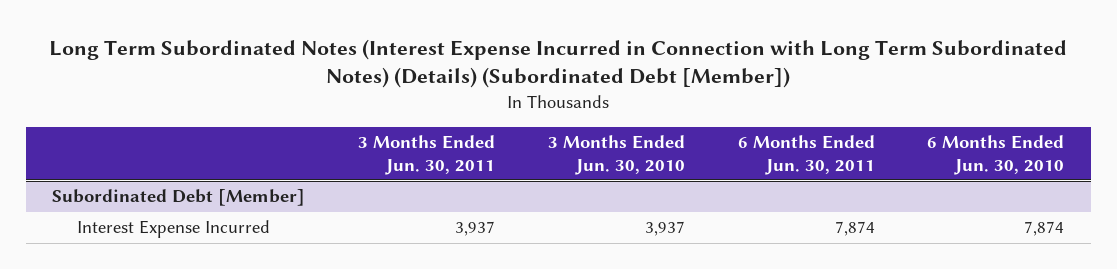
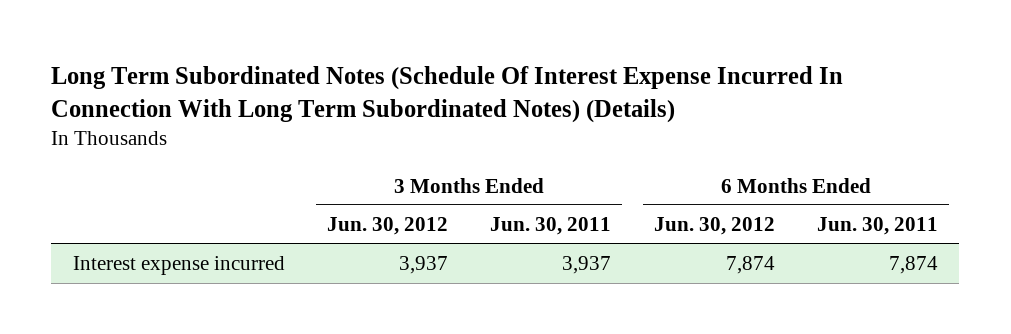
[49,38,1068,89] Long Term Subordinated Notes (Interest Expense Incurred in Connection with Long Term Subordinated Notes) (Details) (Subordinated Debt [Member]) -> [51,66,844,123] Long Term Subordinated Notes (Schedule Of Interest Expense Incurred In Connection With Long Term Subordinated Notes) (Details)
[547,135,685,175] 3 Months Ended Jun. 30, 2010 -> none
[927,135,1065,175] 6 Months Ended Jun. 30, 2010 -> none
none -> [326,217,448,236] Jun. 30, 2012
none -> [653,217,775,236] Jun. 30, 2012
[52,189,306,207] Subordinated Debt [Member] -> none
[77,220,271,239] Interest Expense Incurred -> [72,256,285,276] Interest expense incurred

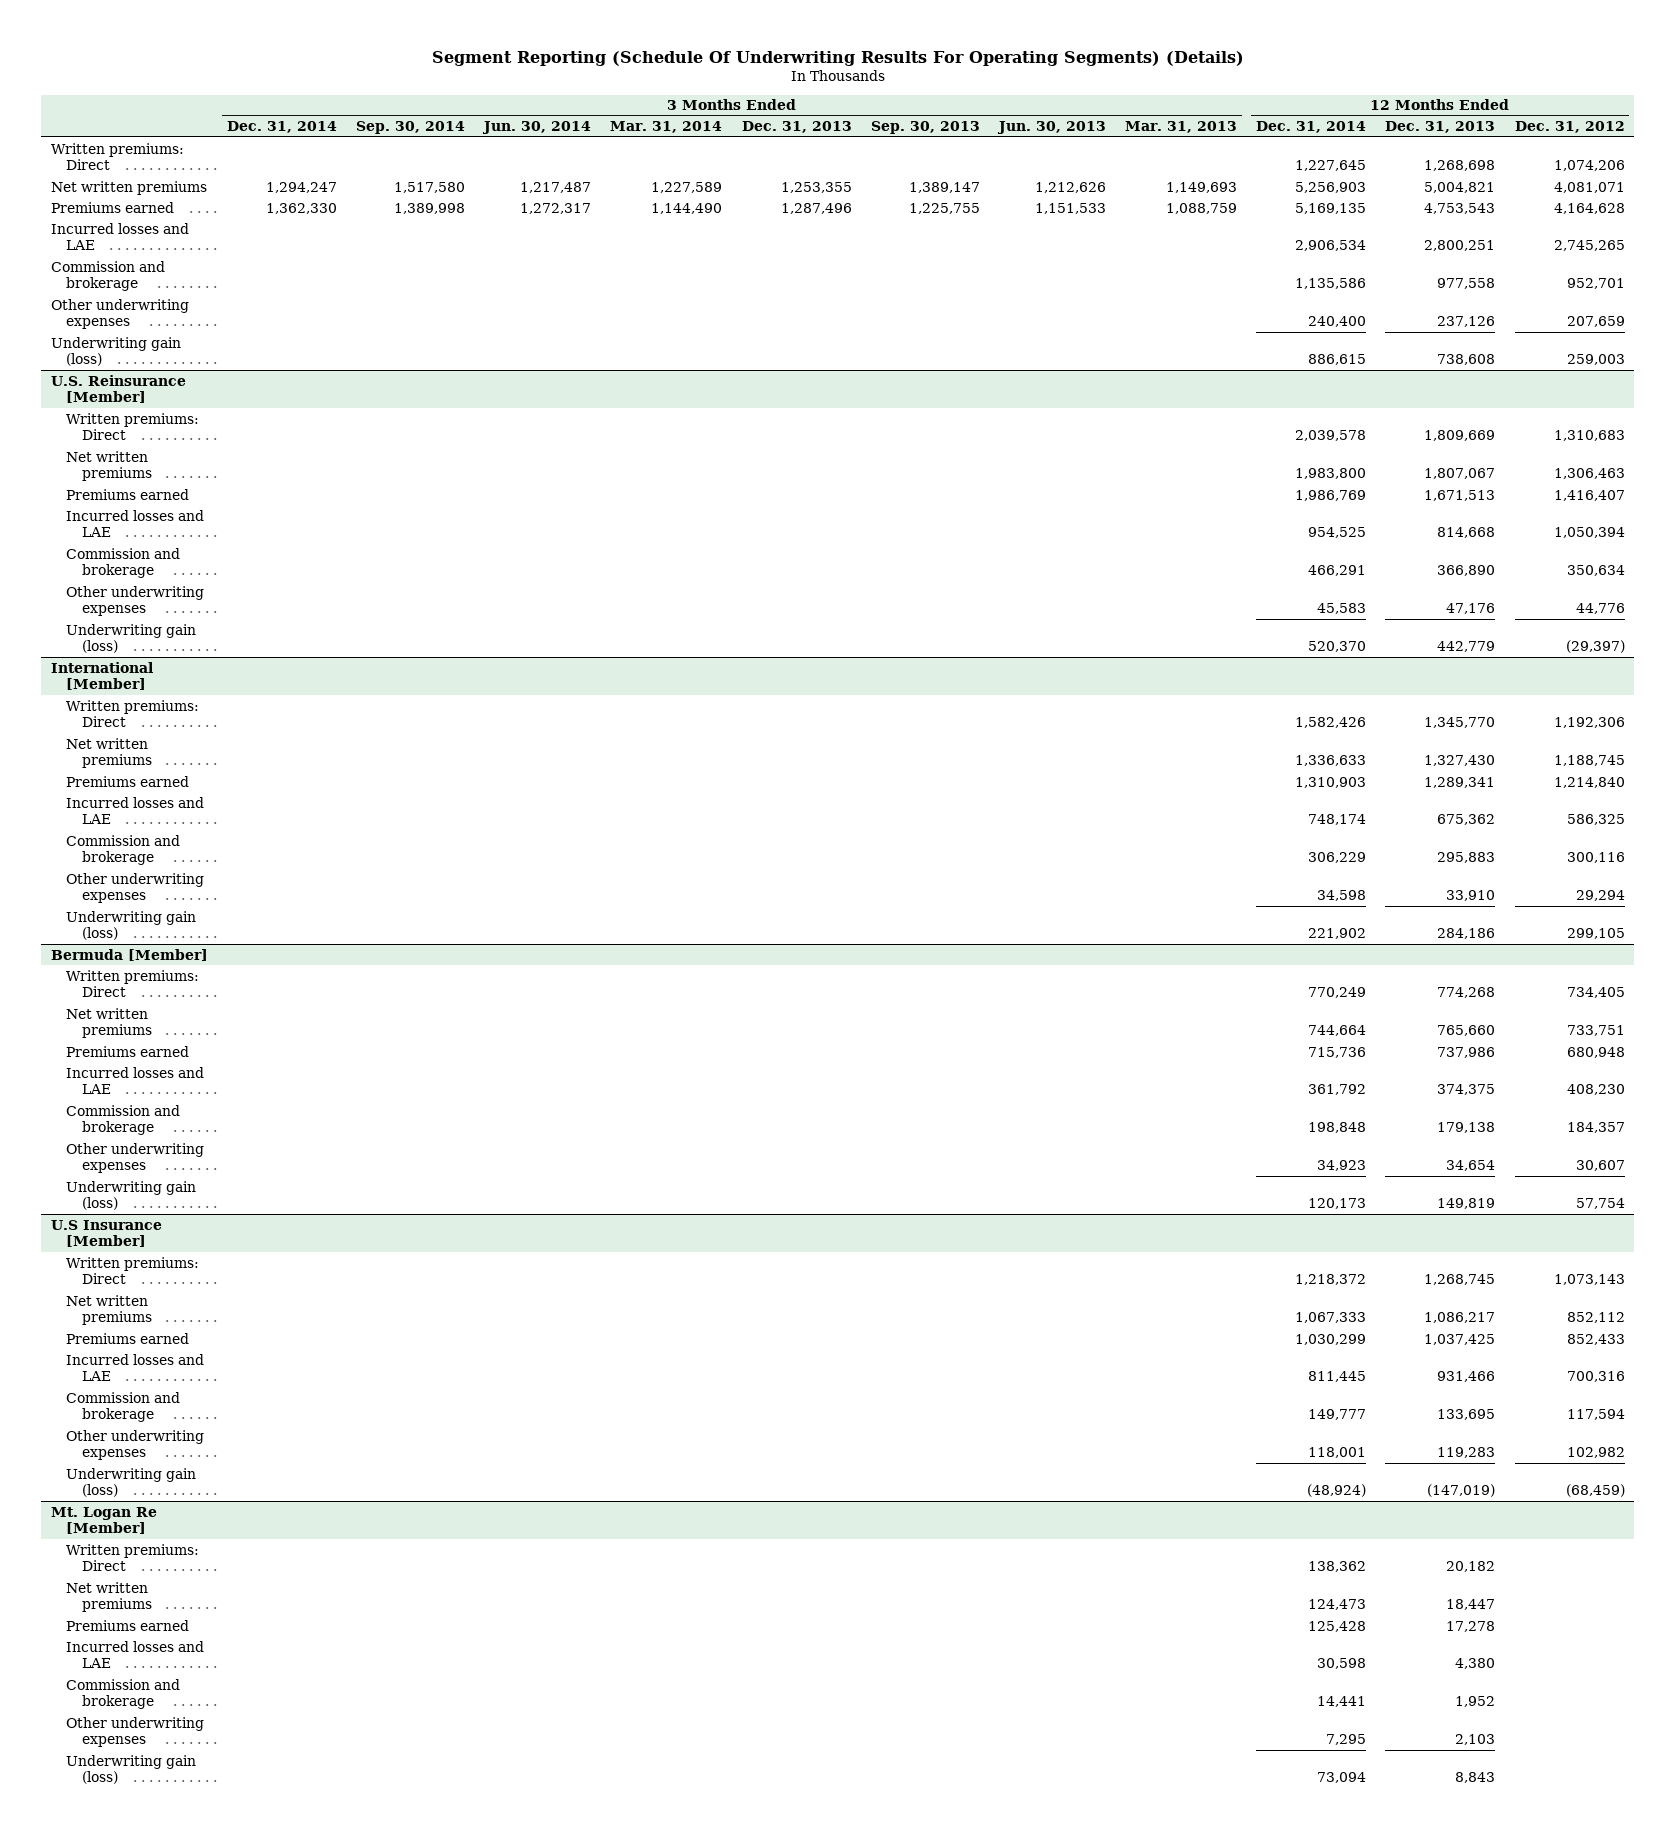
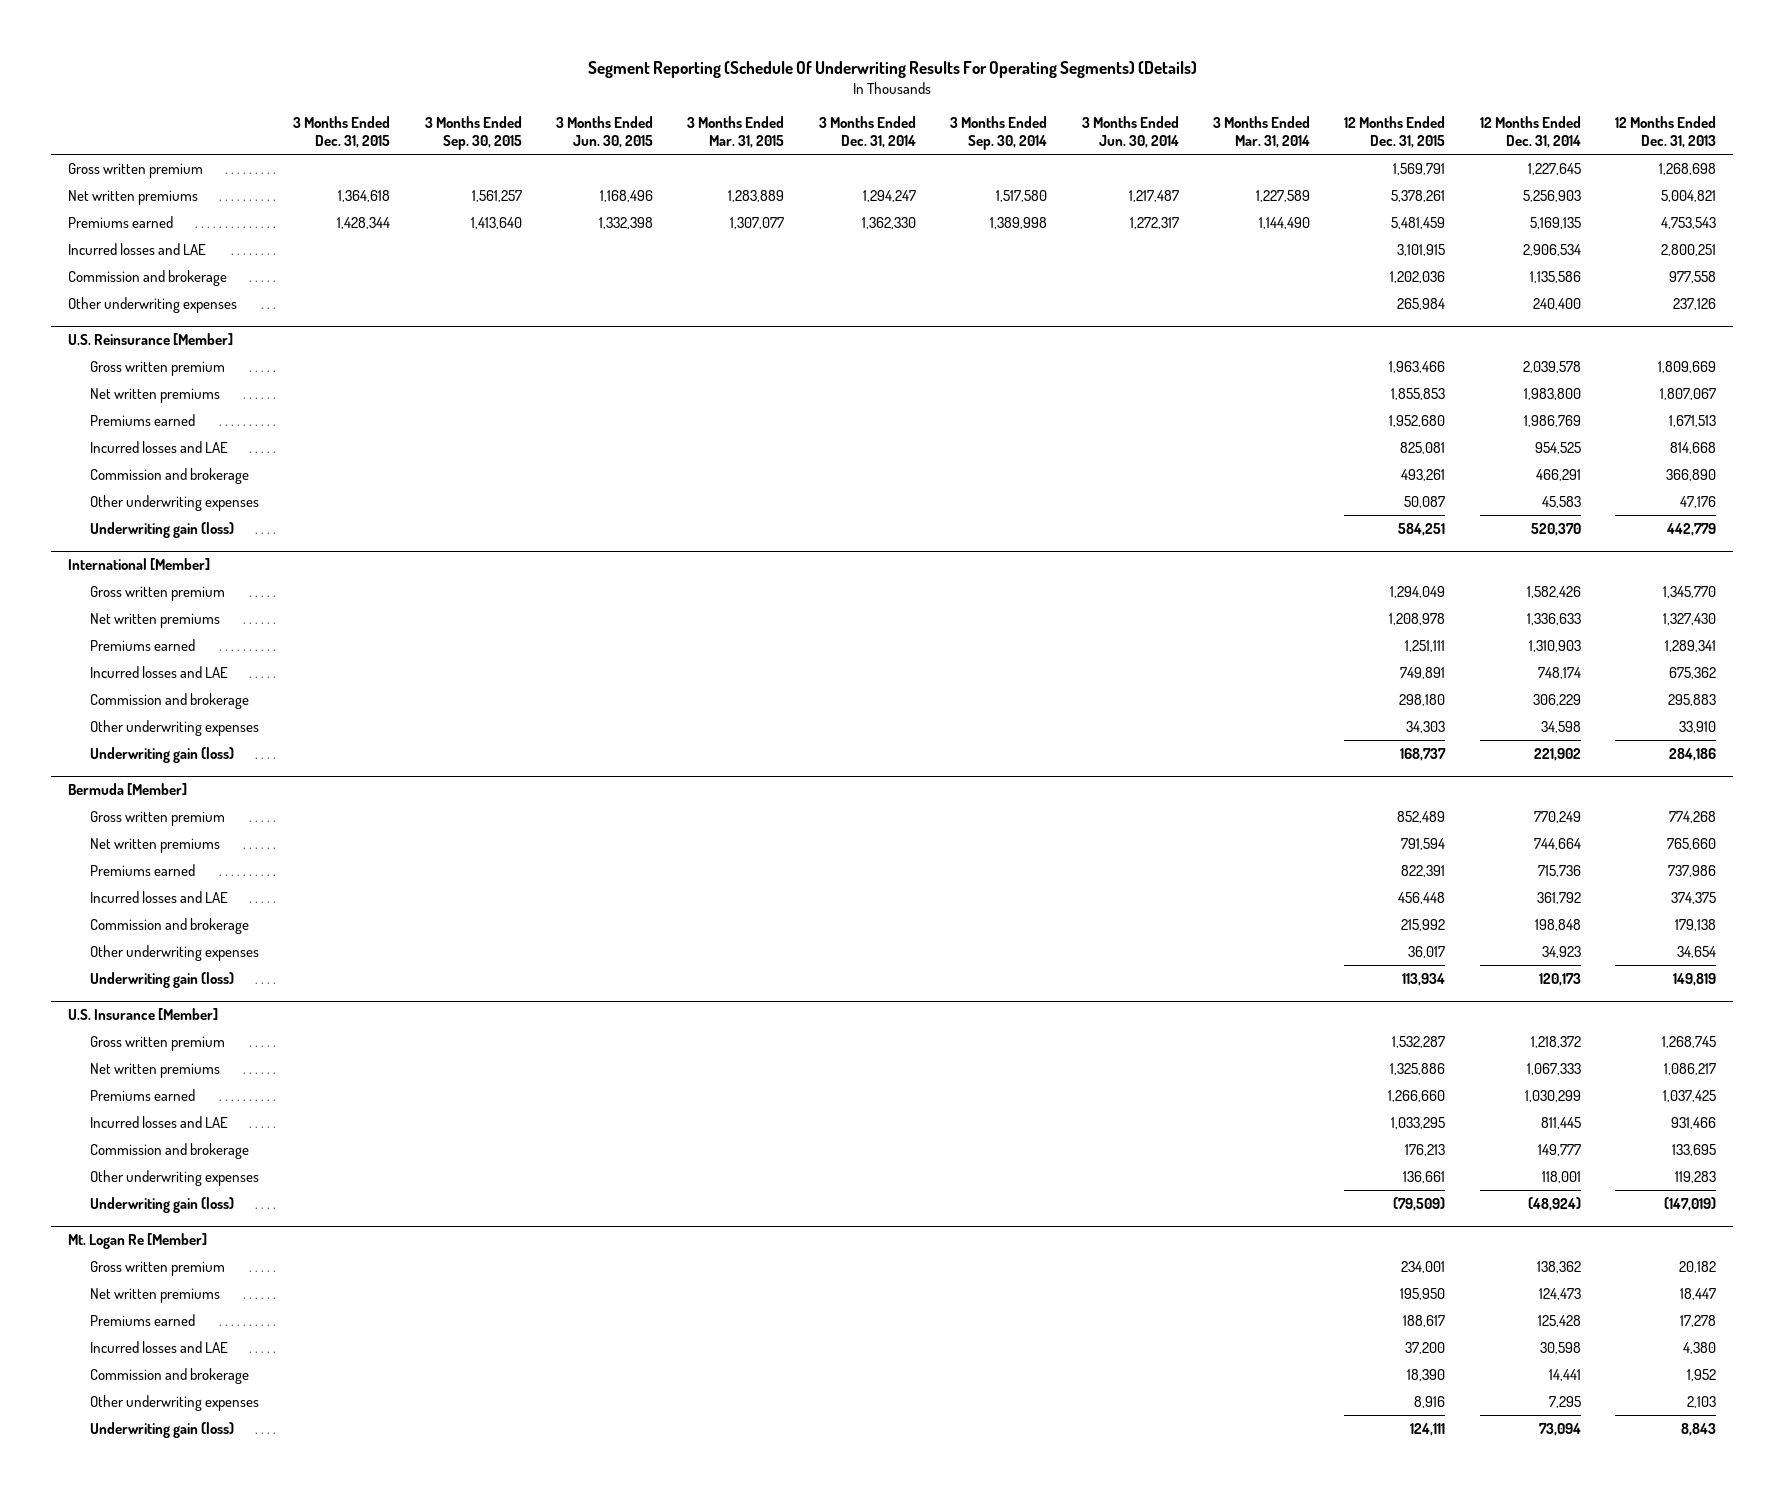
[741,121,852,134] Dec. 31, 2013 -> none
[870,121,980,135] Sep. 30, 2013 -> none
[996,121,1106,135] Jun. 30, 2013 -> none
[1125,121,1238,134] Mar. 31, 2013 -> none
[1514,121,1625,134] Dec. 31, 2012 -> none
none -> [293,115,391,148] 3 Months Ended Dec. 31, 2015
none -> [424,115,522,150] 3 Months Ended Sep. 30, 2015
none -> [556,115,654,148] 3 Months Ended Jun. 30, 2015
none -> [687,115,785,148] 3 Months Ended Mar. 31, 2015
none -> [1344,115,1446,148] 12 Months Ended Dec. 31, 2015
[50,142,184,171] Written premiums: Direct -> [68,162,204,178] Gross written premium
[50,336,181,367] Underwriting gain (loss) -> none
[66,412,200,441] Written premiums: Direct -> [89,360,225,376] Gross written premium
[66,699,200,728] Written premiums: Direct -> [89,585,225,601] Gross written premium
[66,969,200,998] Written premiums: Direct -> [89,810,225,826] Gross written premium
[50,1219,162,1248] U.S Insurance [Member] -> [68,1008,219,1021] U.S. Insurance [Member]
[66,1256,200,1285] Written premiums: Direct -> [89,1035,225,1051] Gross written premium
[66,1543,200,1572] Written premiums: Direct -> [89,1260,225,1276] Gross written premium

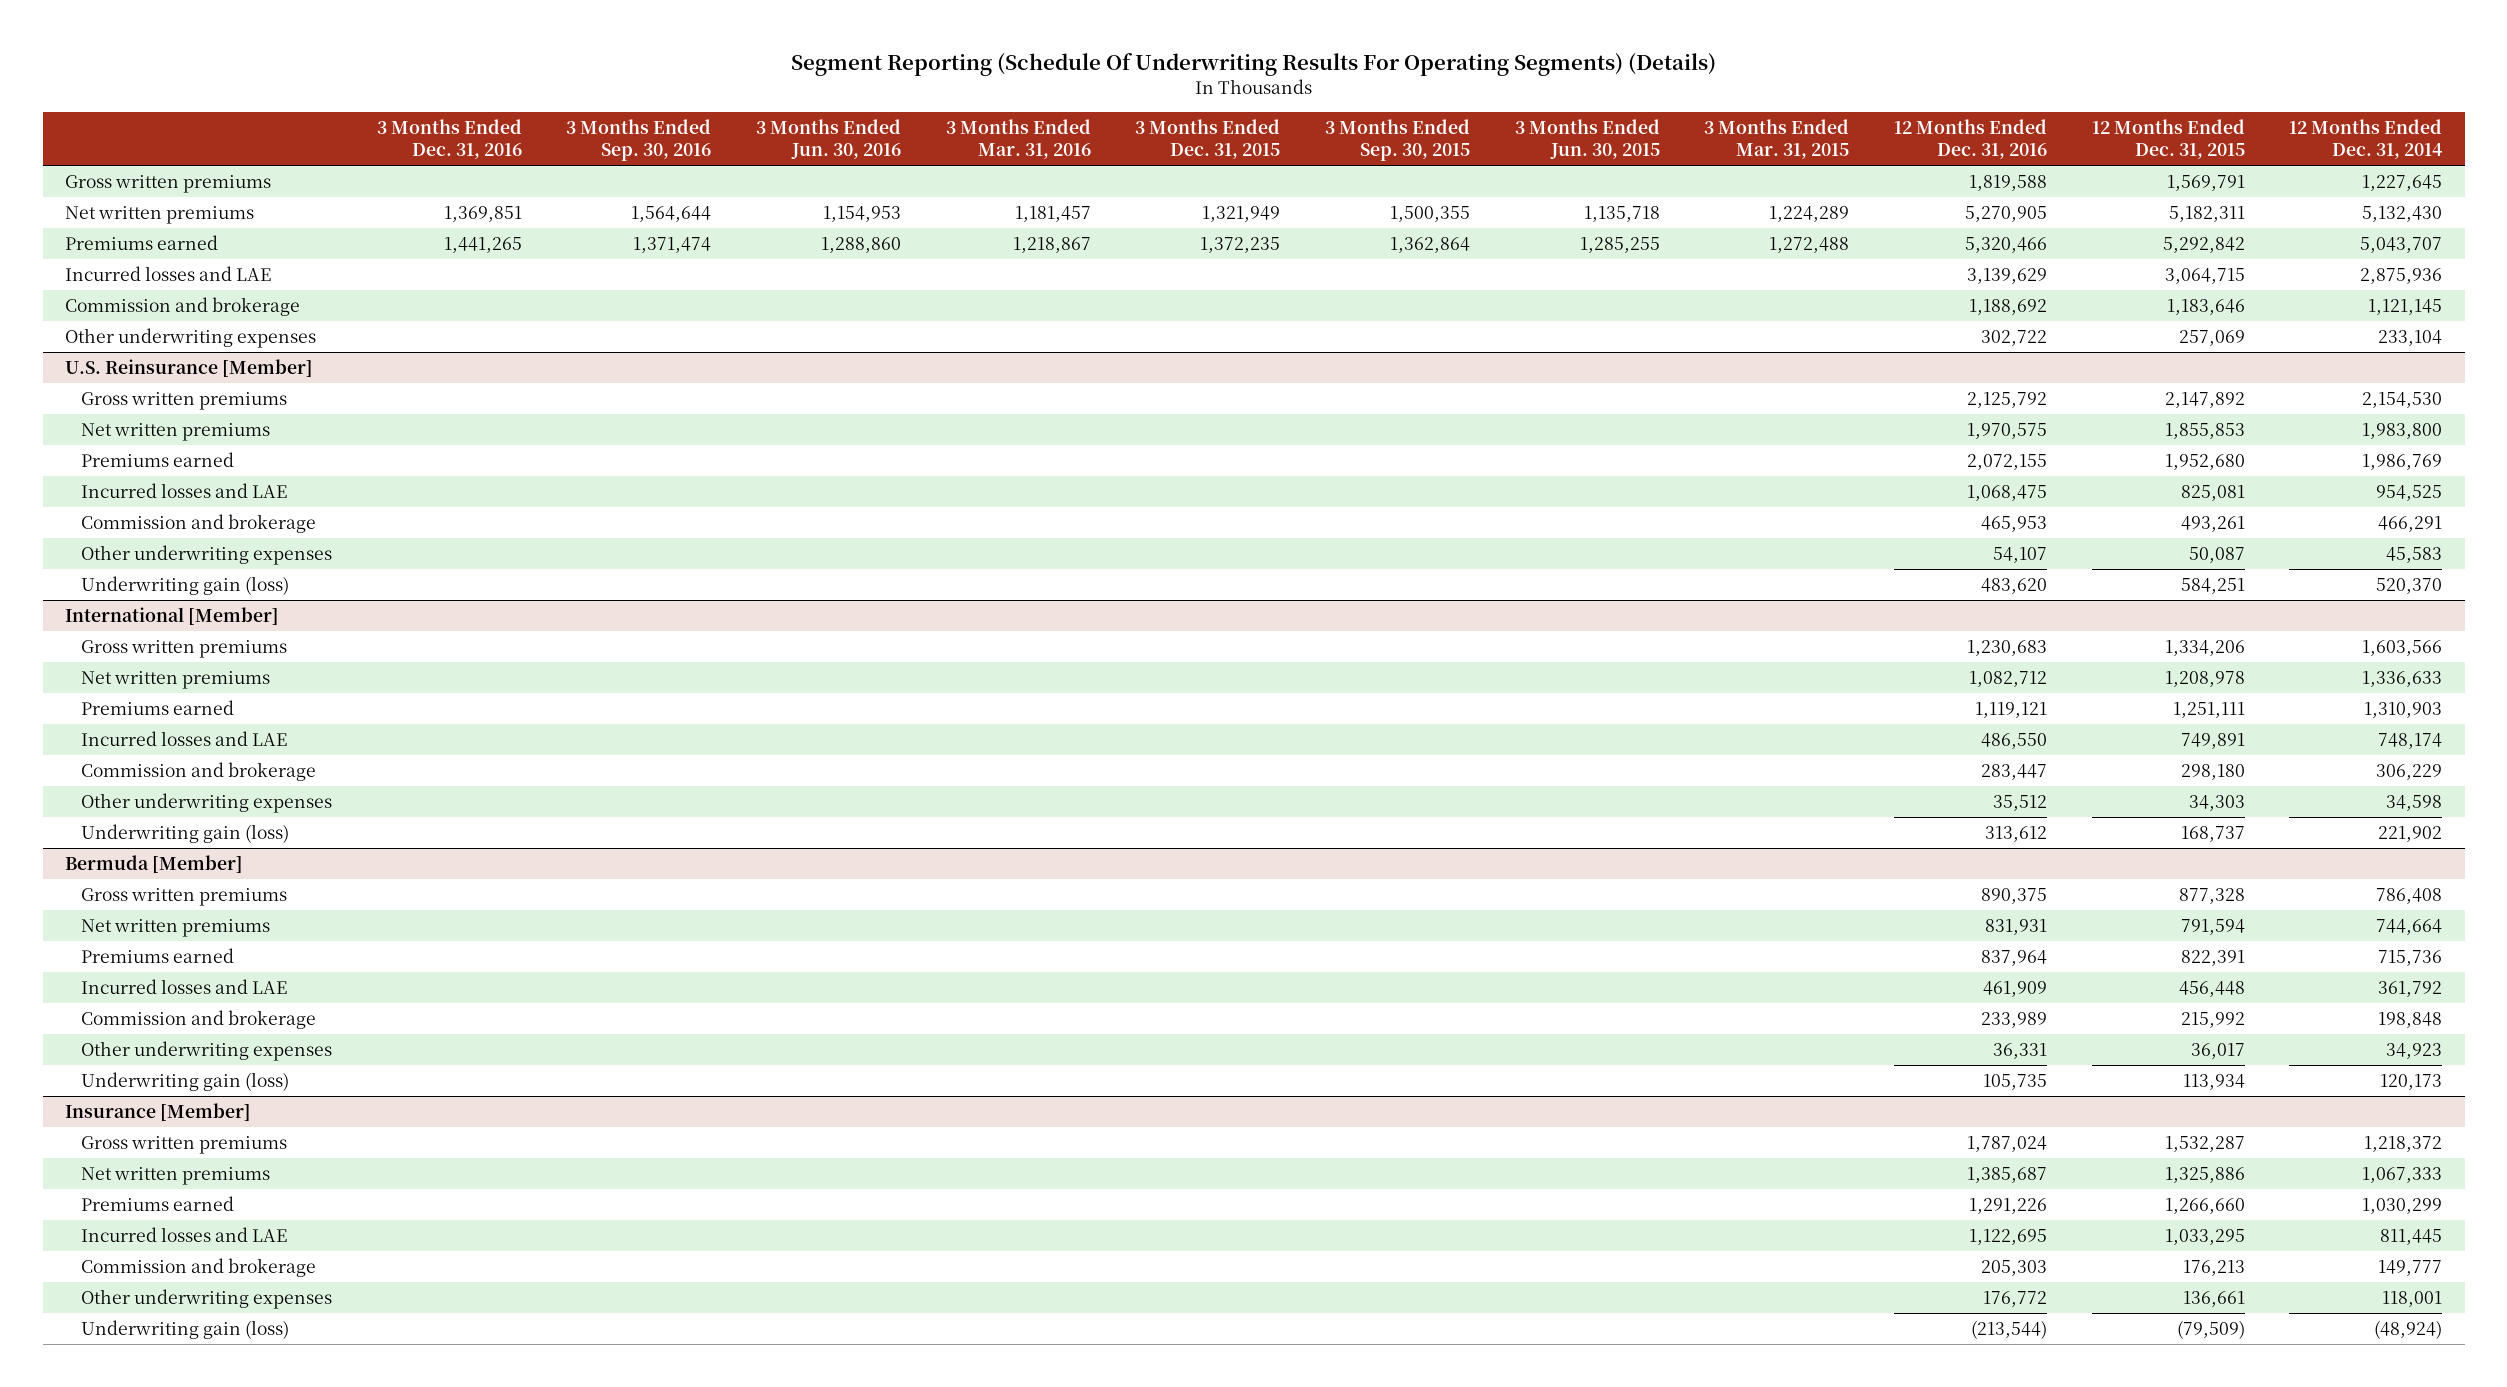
[818,115,916,148] 3 Months Ended Dec. 31, 2014 -> none
[950,115,1048,150] 3 Months Ended Sep. 30, 2014 -> none
[1081,115,1179,148] 3 Months Ended Jun. 30, 2014 -> none
[1212,115,1310,148] 3 Months Ended Mar. 31, 2014 -> none
[1615,115,1717,148] 12 Months Ended Dec. 31, 2013 -> none
none -> [376,118,522,160] 3 Months Ended Dec. 31, 2016
none -> [566,118,712,162] 3 Months Ended Sep. 30, 2016
none -> [755,118,901,160] 3 Months Ended Jun. 30, 2016
none -> [945,118,1091,160] 3 Months Ended Mar. 31, 2016
none -> [1893,118,2047,160] 12 Months Ended Dec. 31, 2016
[68,162,204,178] Gross written premium -> [65,174,272,193] Gross written premiums
[338,189,391,202] 1,364,618 -> [1202,205,1281,222] 1,321,949
[471,189,522,202] 1,561,257 -> [1389,205,1470,222] 1,500,355
[600,189,654,202] 1,168,496 -> [1583,205,1660,222] 1,135,718
[728,189,785,202] 1,283,889 -> [1769,205,1850,222] 1,224,289
[1391,189,1446,202] 5,378,261 -> [2168,205,2245,222] 5,182,311
[1522,189,1581,202] 5,256,903 -> [2362,205,2443,222] 5,132,430
[337,216,391,229] 1,428,344 -> [1200,236,1281,253] 1,372,235
[470,216,522,229] 1,413,640 -> [1389,236,1470,253] 1,362,864
[599,216,654,229] 1,332,398 -> [1579,236,1660,253] 1,285,255
[730,216,785,229] 1,307,077 -> [1769,236,1850,253] 1,272,488
[1391,216,1446,229] 5,481,459 -> [2162,236,2245,253] 5,292,842
[1529,216,1581,229] 5,169,135 -> [2360,236,2443,253] 5,043,707
[1397,243,1446,256] 3,101,915 -> [2164,267,2245,284] 3,064,715
[1522,243,1581,256] 2,906,534 -> [2360,267,2443,284] 2,875,936
[1390,270,1446,283] 1,202,036 -> [2166,298,2245,315] 1,183,646
[1529,270,1581,283] 1,135,586 -> [2368,298,2443,315] 1,121,145
[1397,297,1446,310] 265,984 -> [2178,329,2245,346] 257,069
[1532,297,1581,310] 240,400 -> [2378,329,2443,346] 233,104
[89,360,225,376] Gross written premium -> [80,391,287,410] Gross written premiums
[1389,360,1446,373] 1,963,466 -> [2164,391,2245,408] 2,147,892
[1522,360,1581,373] 2,039,578 -> [2362,391,2443,408] 2,154,530
[89,585,225,601] Gross written premium -> [80,639,287,658] Gross written premiums
[1390,585,1446,598] 1,294,049 -> [2164,639,2245,656] 1,334,206
[1526,585,1581,598] 1,582,426 -> [2362,639,2443,656] 1,603,566
[89,810,225,826] Gross written premium -> [80,887,287,906] Gross written premiums
[1397,810,1446,823] 852,489 -> [2178,887,2245,904] 877,328
[1533,810,1581,823] 770,249 -> [2376,887,2443,904] 786,408
[68,1008,219,1021] U.S. Insurance [Member] -> [65,1102,252,1121] Insurance [Member]
[89,1035,225,1051] Gross written premium -> [80,1135,287,1154] Gross written premiums
[68,1233,208,1250] Mt. Logan Re [Member] -> none
[89,1260,225,1276] Gross written premium -> none
[89,1287,220,1303] Net written premiums -> none
[89,1313,195,1326] Premiums earned -> none
[89,1340,228,1353] Incurred losses and LAE -> none
[89,1367,249,1384] Commission and brokerage -> none
[89,1394,259,1411] Other underwriting expenses -> none
[89,1421,234,1438] Underwriting gain (loss) -> none

